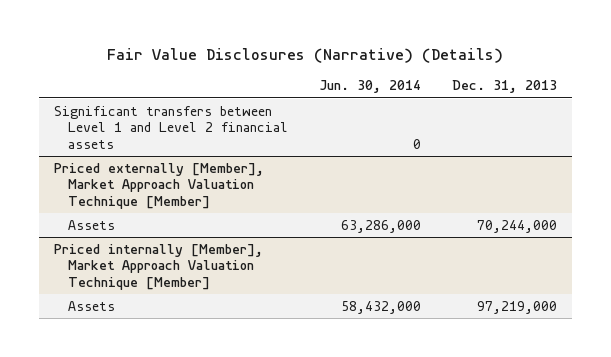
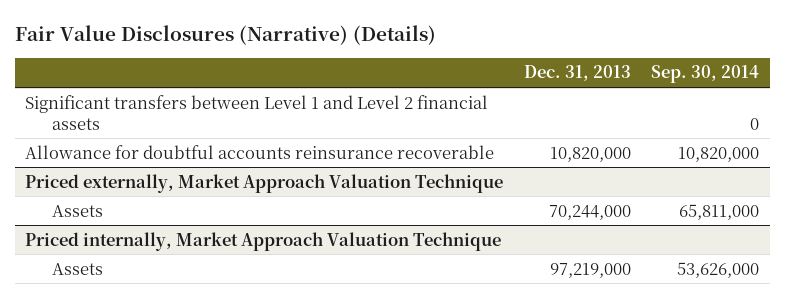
[318,80,421,94] Jun. 30, 2014 -> none
none -> [651,65,760,84] Sep. 30, 2014
none -> [25,144,495,159] Allowance for doubtful accounts reinsurance recoverable
[53,162,264,209] Priced externally [Member], Market Approach Valuation Technique [Member] -> [25,173,504,193] Priced externally, Market Approach Valuation Technique
[53,243,263,290] Priced internally [Member], Market Approach Valuation Technique [Member] -> [25,231,502,251] Priced internally, Market Approach Valuation Technique

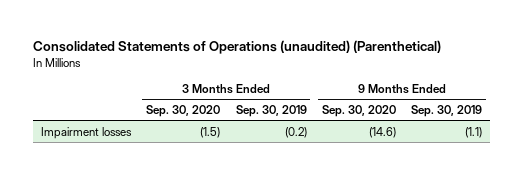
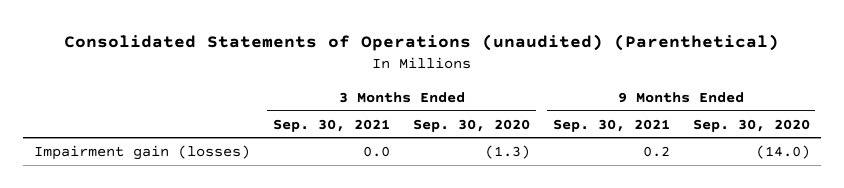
[235,104,307,117] Sep. 30, 2019 -> none
[411,104,483,117] Sep. 30, 2019 -> none
none -> [273,118,391,132] Sep. 30, 2021
none -> [552,118,670,132] Sep. 30, 2021
[40,126,132,139] Impairment losses -> [34,145,251,161] Impairment gain (losses)
[200,126,221,138] (1.5) -> [484,145,530,160] (1.3)
[368,126,396,138] (14.6) -> [755,145,810,160] (14.0)

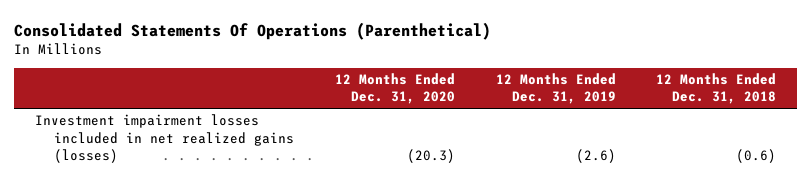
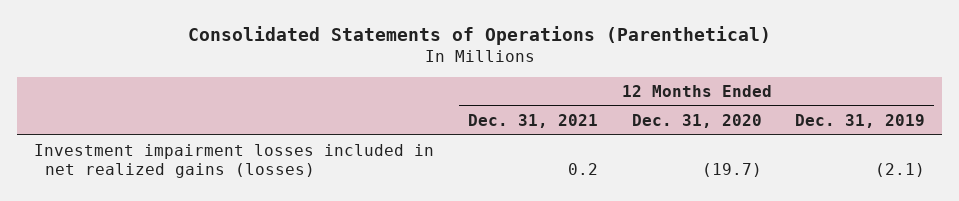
[14,21,492,40] Consolidated Statements Of Operations (Parenthetical) -> [187,25,771,45] Consolidated Statements of Operations (Parenthetical)
[656,73,777,105] 12 Months Ended Dec. 31, 2018 -> none
none -> [467,113,598,128] Dec. 31, 2021
[406,148,455,163] (20.3) -> [701,162,762,177] (19.7)
[575,148,616,163] (2.6) -> [875,162,926,177] (2.1)

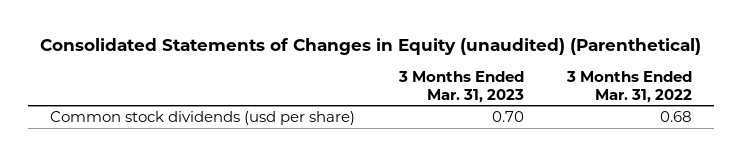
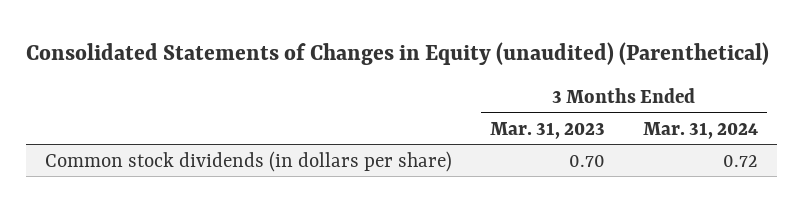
[566,71,693,103] 3 Months Ended Mar. 31, 2022 -> none
none -> [642,121,758,139] Mar. 31, 2024
[50,111,356,126] Common stock dividends (usd per share) -> [45,150,453,172] Common stock dividends (in dollars per share)

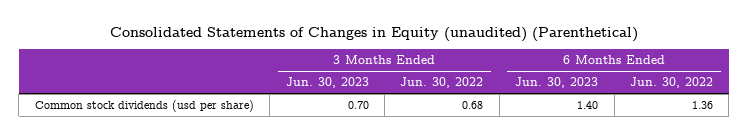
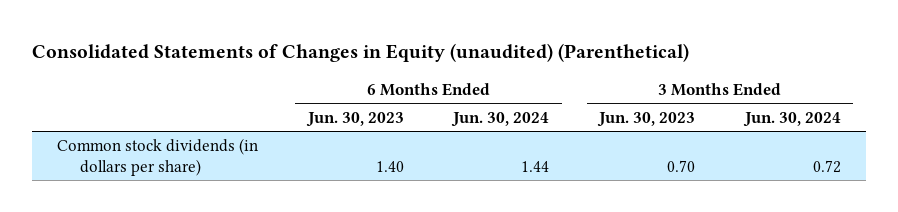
[400,77,484,89] Jun. 30, 2022 -> none
[629,77,713,89] Jun. 30, 2022 -> none
none -> [451,111,550,127] Jun. 30, 2024
none -> [742,111,841,127] Jun. 30, 2024
[34,100,254,113] Common stock dividends (usd per share) -> [56,138,258,176] Common stock dividends (in dollars per share)

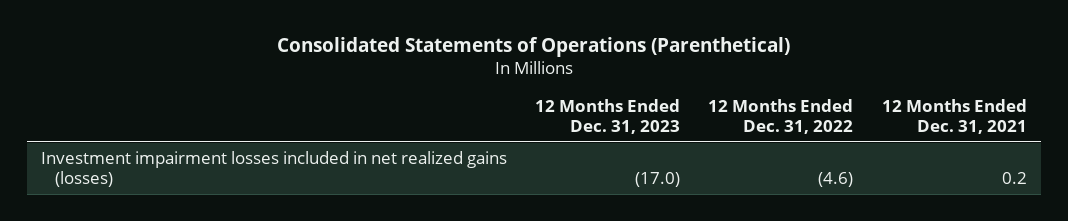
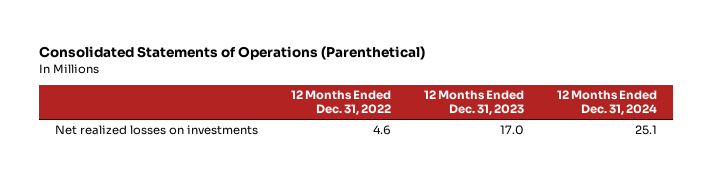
[881,98,1027,135] 12 Months Ended Dec. 31, 2021 -> none
none -> [556,89,657,116] 12 Months Ended Dec. 31, 2024
[40,151,507,188] Investment impairment losses included in net realized gains (losses) -> [55,125,259,136] Net realized losses on investments
[635,172,681,188] (17.0) -> [500,125,525,136] 17.0
[818,172,854,188] (4.6) -> [373,125,392,136] 4.6

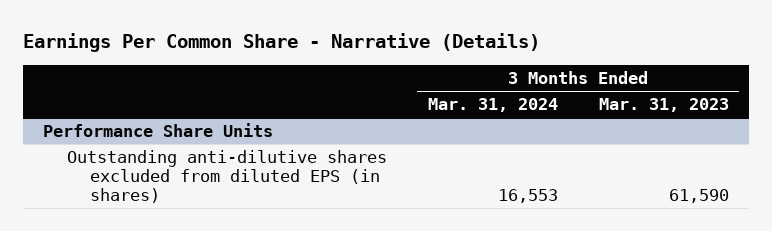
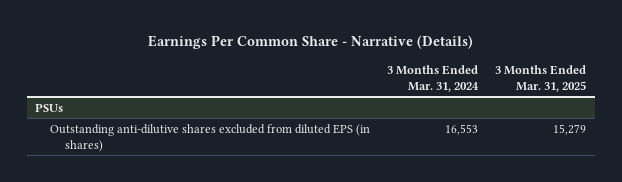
[598,98,729,113] Mar. 31, 2023 -> none
none -> [495,64,587,92] 3 Months Ended Mar. 31, 2025
[43,123,274,138] Performance Share Units -> [35,102,64,112] PSUs

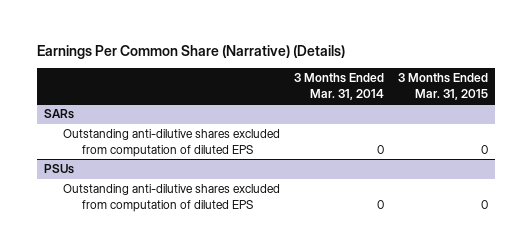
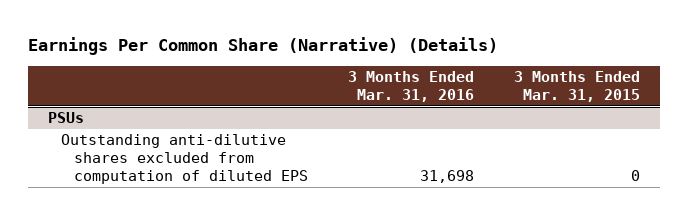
[294,73,385,100] 3 Months Ended Mar. 31, 2014 -> none
none -> [348,71,475,102] 3 Months Ended Mar. 31, 2016
[44,109,75,120] SARs -> none
[63,129,281,157] Outstanding anti-dilutive shares excluded from computation of diluted EPS -> none

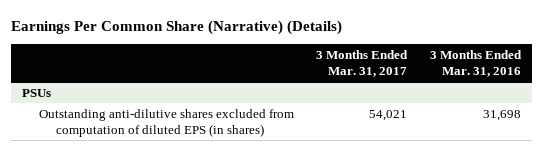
[513,71,640,102] 3 Months Ended Mar. 31, 2015 -> none
none -> [316,49,409,77] 3 Months Ended Mar. 31, 2017
[61,134,309,184] Outstanding anti-dilutive shares excluded from computation of diluted EPS -> [38,108,294,137] Outstanding anti-dilutive shares excluded from computation of diluted EPS (in shares)

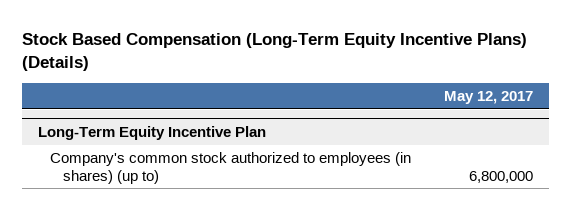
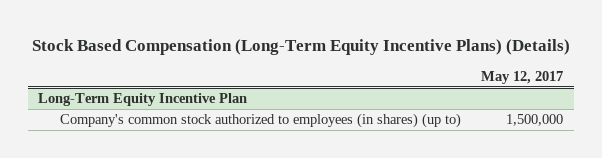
[469,170,534,183] 6,800,000 -> [506,114,564,127] 1,500,000

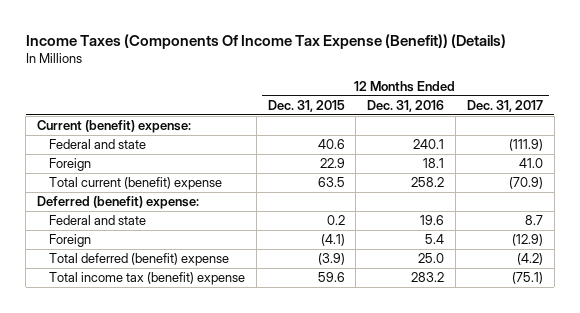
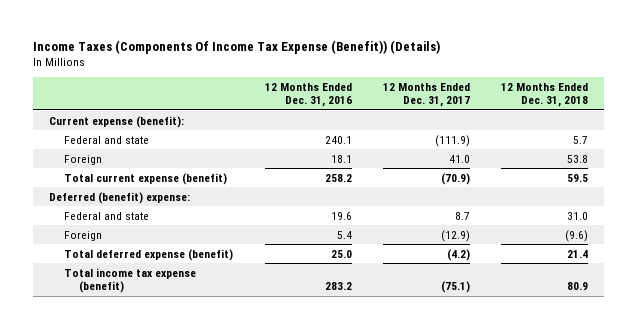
[267,99,345,112] Dec. 31, 2015 -> none
none -> [501,82,589,108] 12 Months Ended Dec. 31, 2018
[37,120,192,134] Current (benefit) expense: -> [48,115,184,128] Current expense (benefit):
[48,177,222,191] Total current (benefit) expense -> [64,172,228,185] Total current expense (benefit)
[48,253,229,267] Total deferred (benefit) expense -> [64,248,234,261] Total deferred expense (benefit)
[48,272,245,286] Total income tax (benefit) expense -> [64,267,197,294] Total income tax expense (benefit)

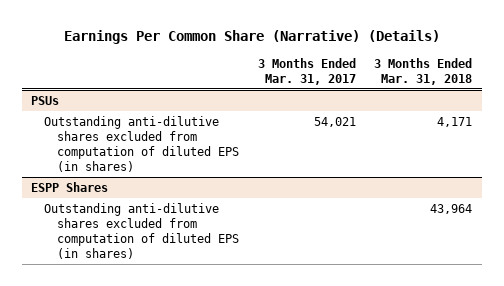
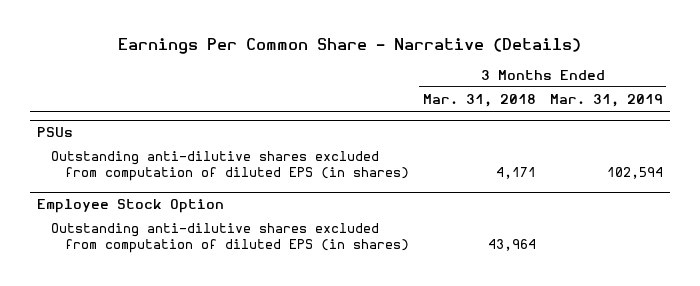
[63,29,440,44] Earnings Per Common Share (Narrative) (Details) -> [118,38,582,55] Earnings Per Common Share - Narrative (Details)
[257,57,356,85] 3 Months Ended Mar. 31, 2017 -> none
none -> [549,93,663,107] Mar. 31, 2019
[31,182,109,193] ESPP Shares -> [37,199,225,214] Employee Stock Option

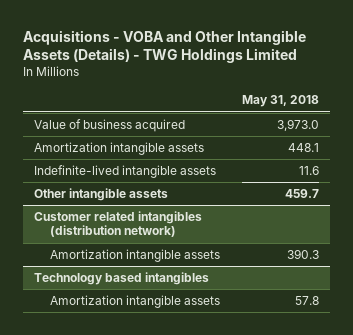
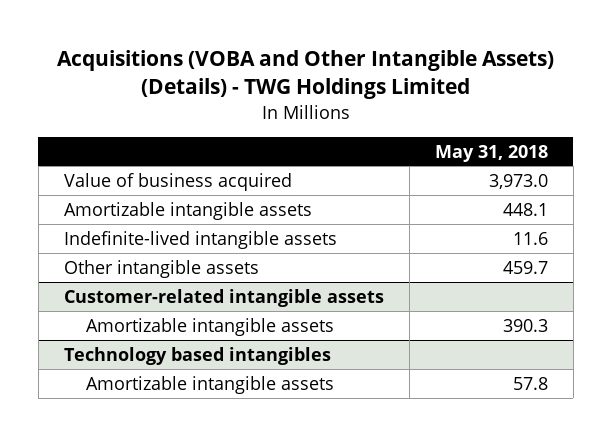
[22,29,306,64] Acquisitions - VOBA and Other Intangible Assets (Details) - TWG Holdings Limited -> [56,50,554,100] Acquisitions (VOBA and Other Intangible Assets) (Details) - TWG Holdings Limited
[34,142,205,156] Amortization intangible assets -> [63,201,312,220] Amortizable intangible assets
[34,211,203,238] Customer related intangibles (distribution network) -> none
none -> [63,288,384,307] Customer-related intangible assets
[49,249,220,263] Amortization intangible assets -> [85,317,334,336] Amortizable intangible assets
[49,295,220,309] Amortization intangible assets -> [85,375,334,394] Amortizable intangible assets

